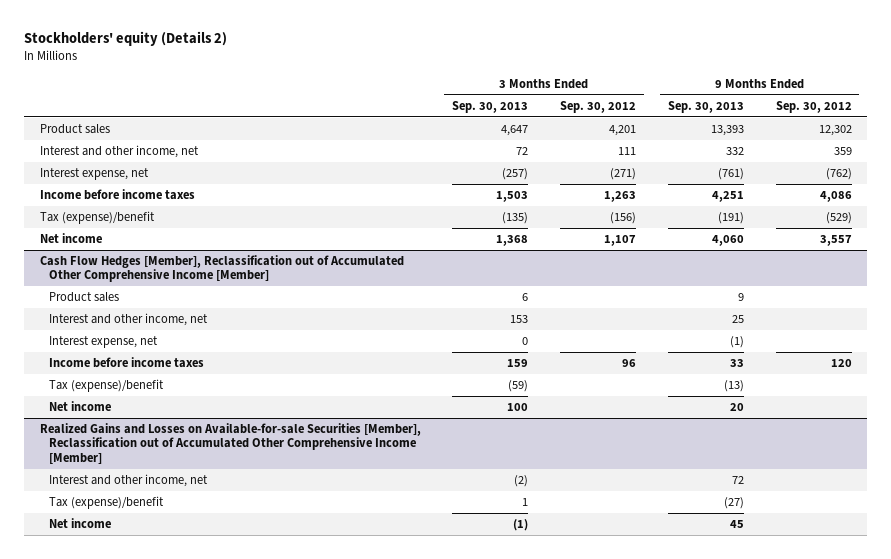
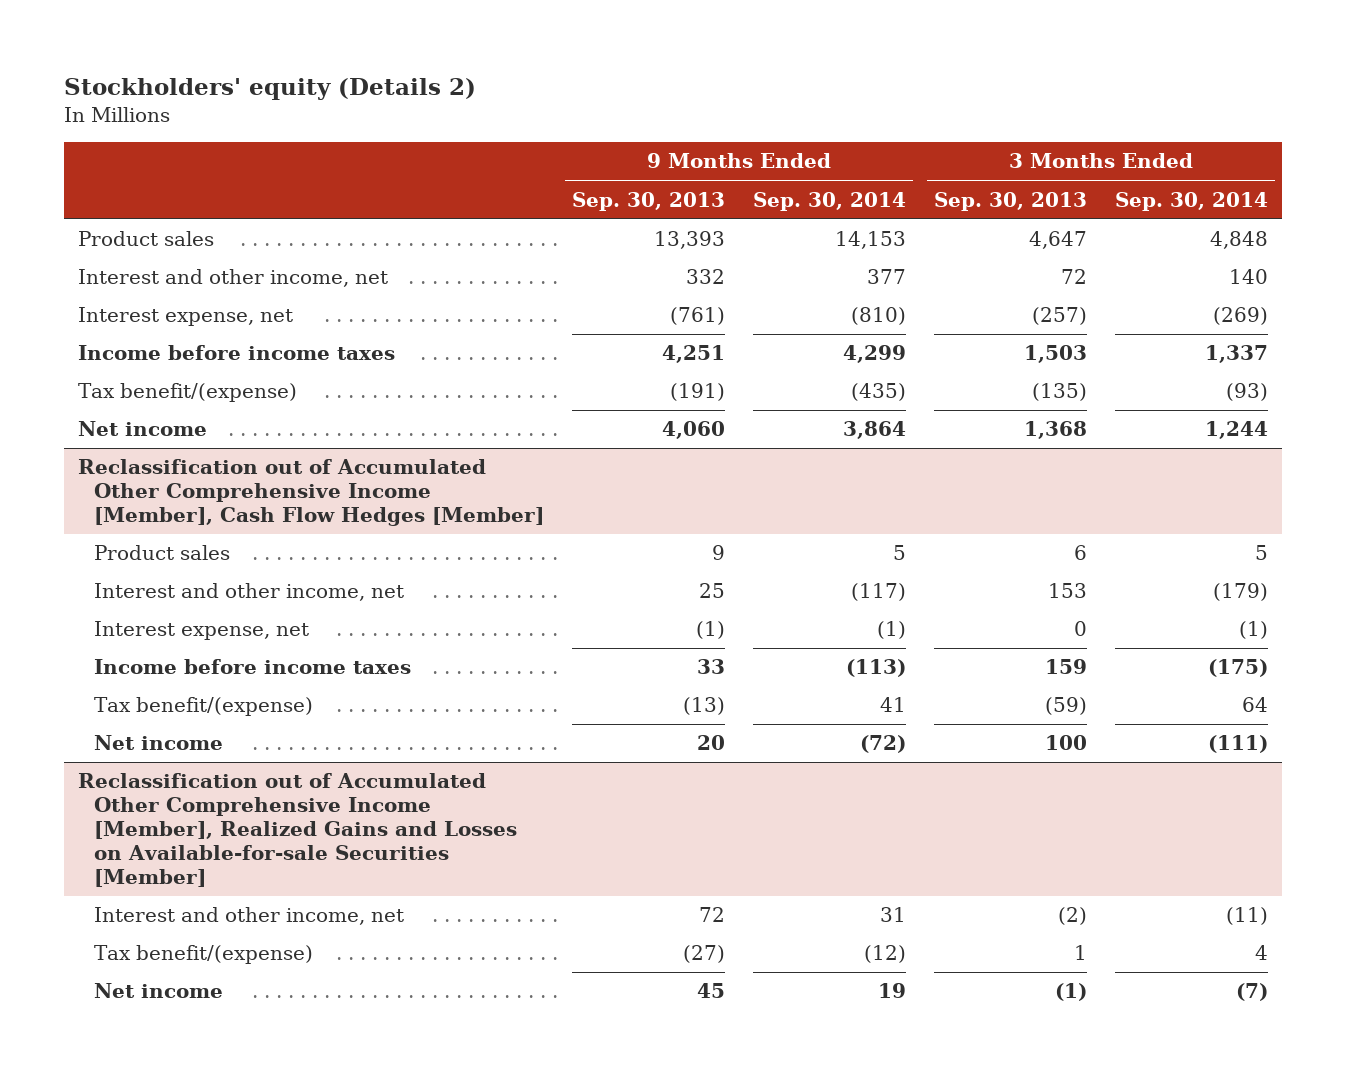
[560,100,637,113] Sep. 30, 2012 -> none
[775,100,852,113] Sep. 30, 2012 -> none
none -> [753,191,907,211] Sep. 30, 2014
none -> [1115,191,1269,211] Sep. 30, 2014
[39,211,155,225] Tax (expense)/benefit -> [77,383,297,403] Tax benefit/(expense)
[39,255,404,283] Cash Flow Hedges [Member], Reclassification out of Accumulated Other Comprehensive Income [Member] -> [77,459,544,527] Reclassification out of Accumulated Other Comprehensive Income [Member], Cash Flow Hedges [Member]
[48,379,164,393] Tax (expense)/benefit -> [93,697,313,717] Tax benefit/(expense)
[39,423,421,464] Realized Gains and Losses on Available-for-sale Securities [Member], Reclassification out of Accumulated Other Comprehensive Income [Member] -> [77,773,517,887] Reclassification out of Accumulated Other Comprehensive Income [Member], Realized Gains and Losses on Available-for-sale Securities [Member]
[48,496,164,510] Tax (expense)/benefit -> [93,945,313,965] Tax benefit/(expense)

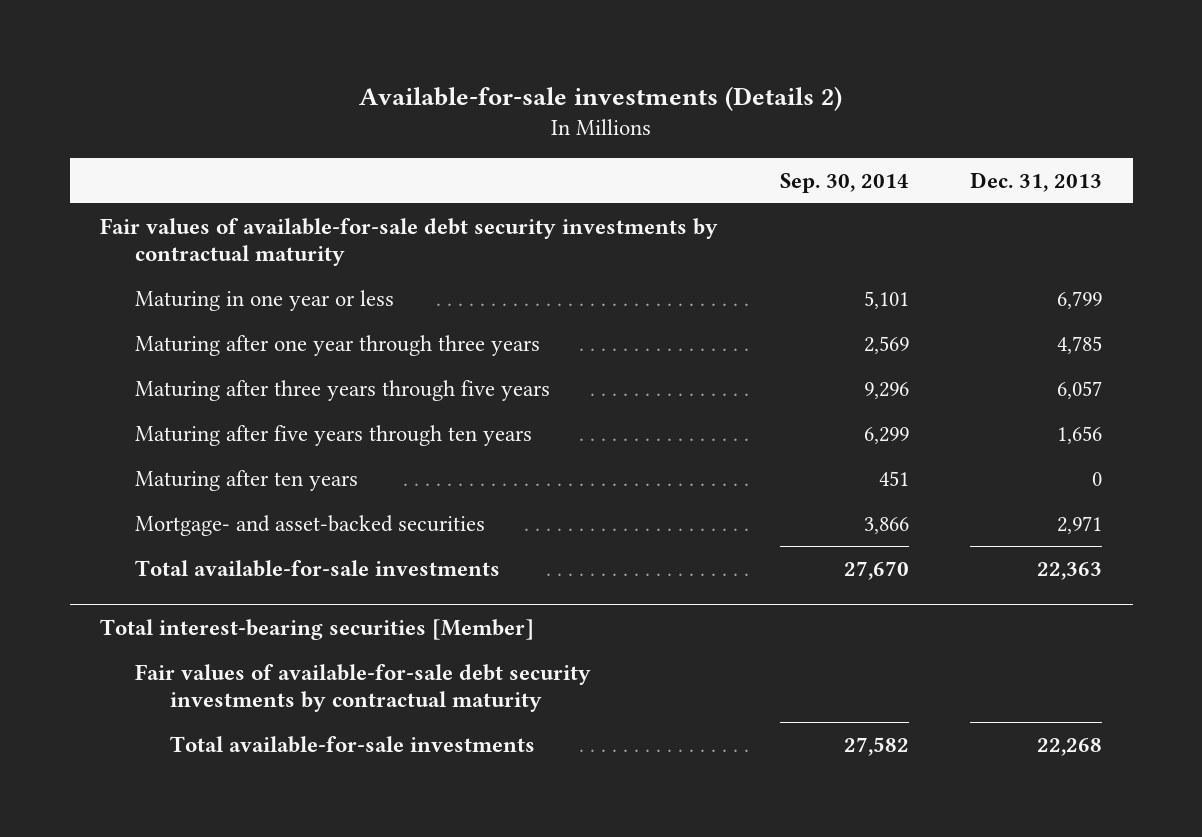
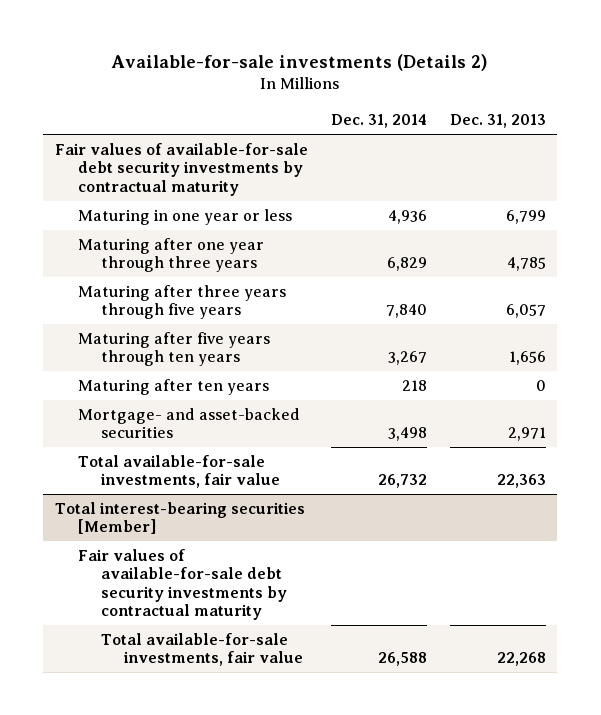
[779,172,909,193] Sep. 30, 2014 -> none
none -> [330,114,427,129] Dec. 31, 2014
[135,559,501,577] Total available-for-sale investments -> [77,455,280,489] Total available-for-sale investments, fair value
[170,735,536,753] Total available-for-sale investments -> [100,633,303,667] Total available-for-sale investments, fair value

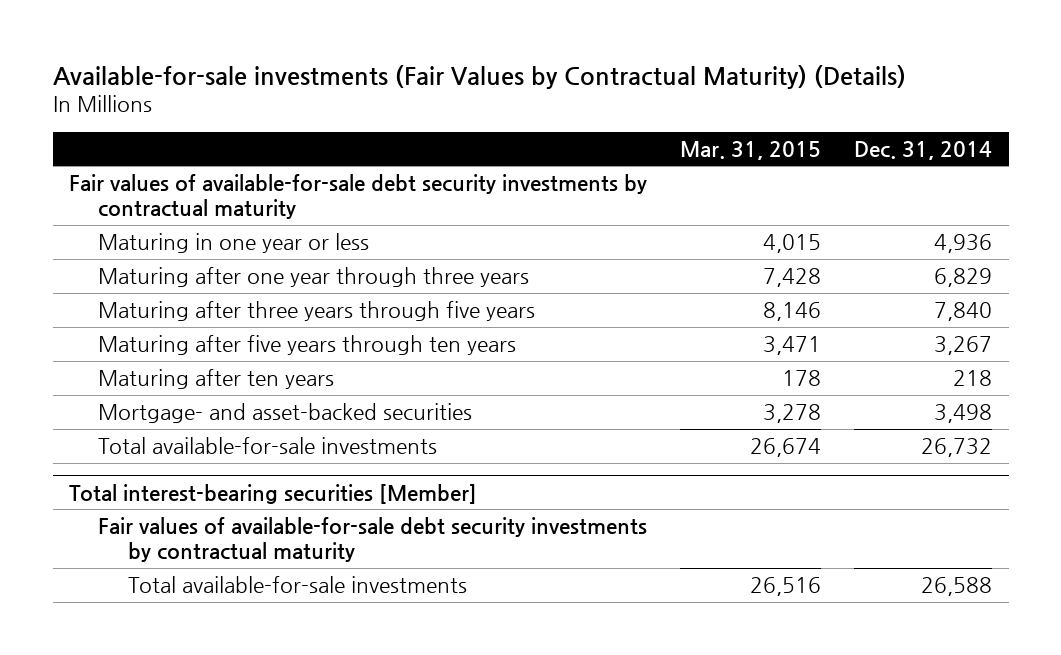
[111,53,489,71] Available-for-sale investments (Details 2) -> [52,65,906,90] Available-for-sale investments (Fair Values by Contractual Maturity) (Details)
[449,114,546,129] Dec. 31, 2013 -> none
none -> [680,140,822,160] Mar. 31, 2015
[77,455,280,489] Total available-for-sale investments, fair value -> [98,436,438,454] Total available-for-sale investments
[100,633,303,667] Total available-for-sale investments, fair value -> [127,575,467,593] Total available-for-sale investments

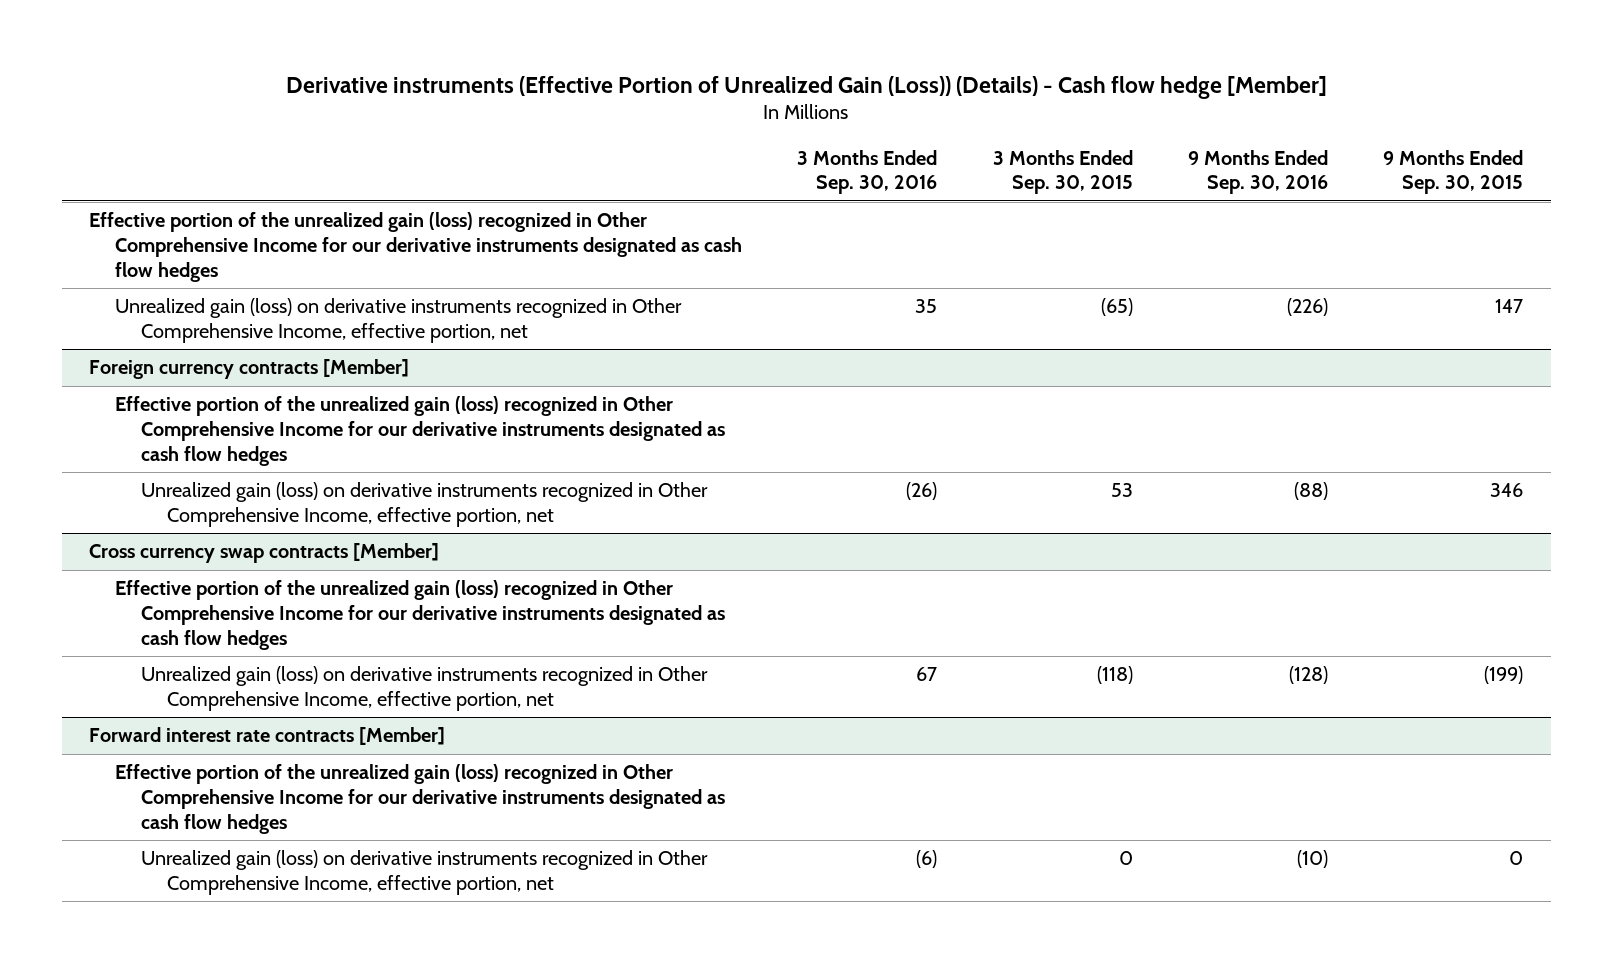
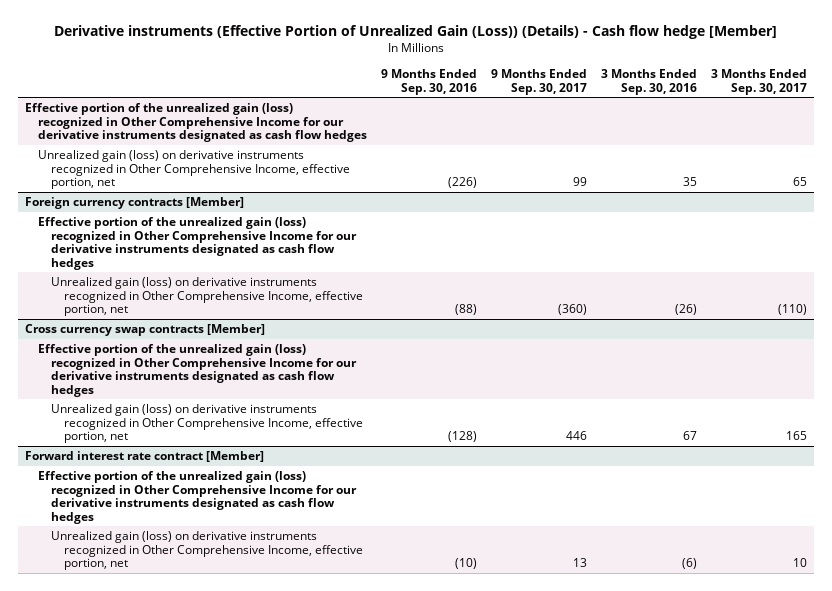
[992,149,1133,195] 3 Months Ended Sep. 30, 2015 -> none
[1383,149,1524,195] 9 Months Ended Sep. 30, 2015 -> none
none -> [491,69,588,95] 9 Months Ended Sep. 30, 2017
none -> [711,69,808,95] 3 Months Ended Sep. 30, 2017
[89,727,446,746] Forward interest rate contracts [Member] -> [25,451,265,463] Forward interest rate contract [Member]

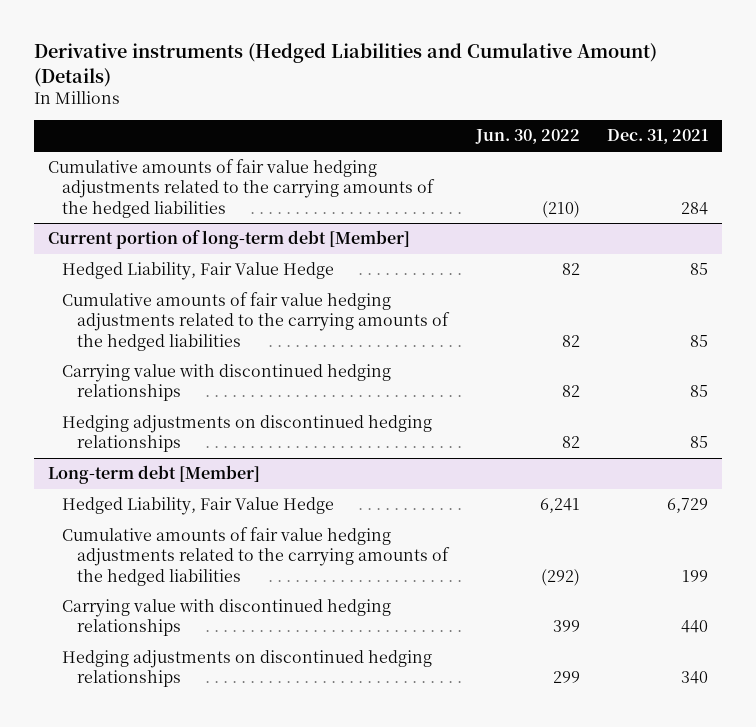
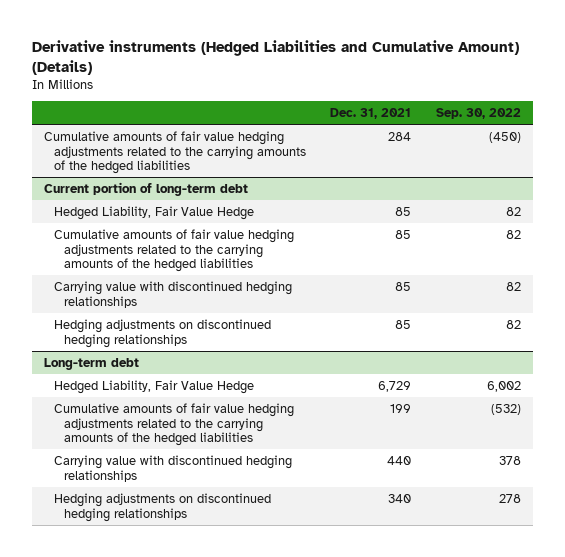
[474,129,580,145] Jun. 30, 2022 -> none
none -> [435,108,521,120] Sep. 30, 2022
[47,230,410,250] Current portion of long-term debt [Member] -> [44,181,249,196] Current portion of long-term debt
[47,465,260,485] Long-term debt [Member] -> [44,357,140,370] Long-term debt

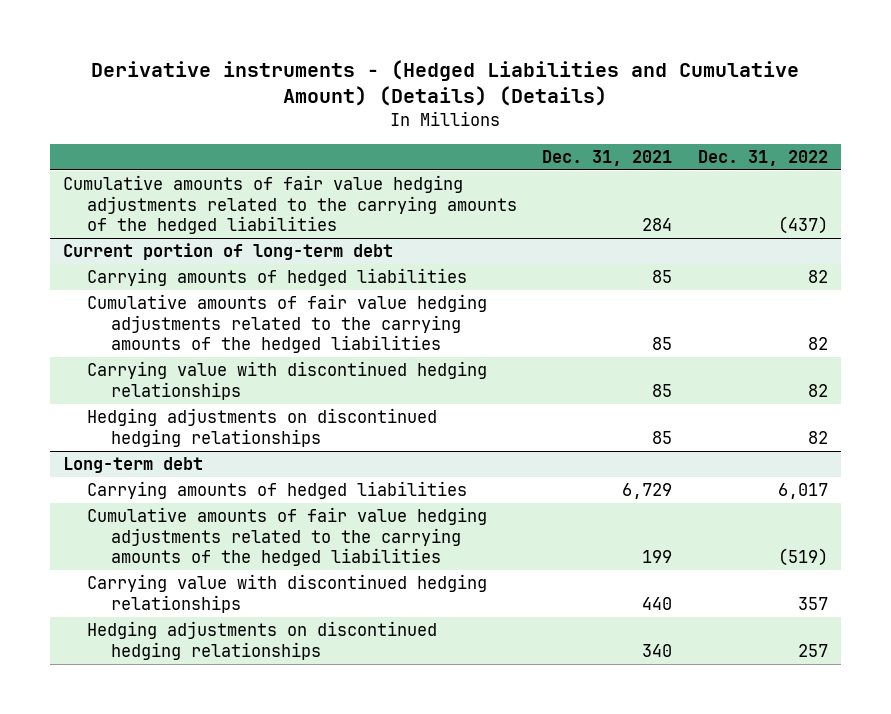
[32,39,520,75] Derivative instruments (Hedged Liabilities and Cumulative Amount) (Details) -> [91,59,800,107] Derivative instruments - (Hedged Liabilities and Cumulative Amount) (Details) (Details)
[435,108,521,120] Sep. 30, 2022 -> none
none -> [698,149,829,166] Dec. 31, 2022
[53,205,254,220] Hedged Liability, Fair Value Hedge -> [86,268,467,287] Carrying amounts of hedged liabilities
[53,379,254,394] Hedged Liability, Fair Value Hedge -> [86,481,467,500] Carrying amounts of hedged liabilities

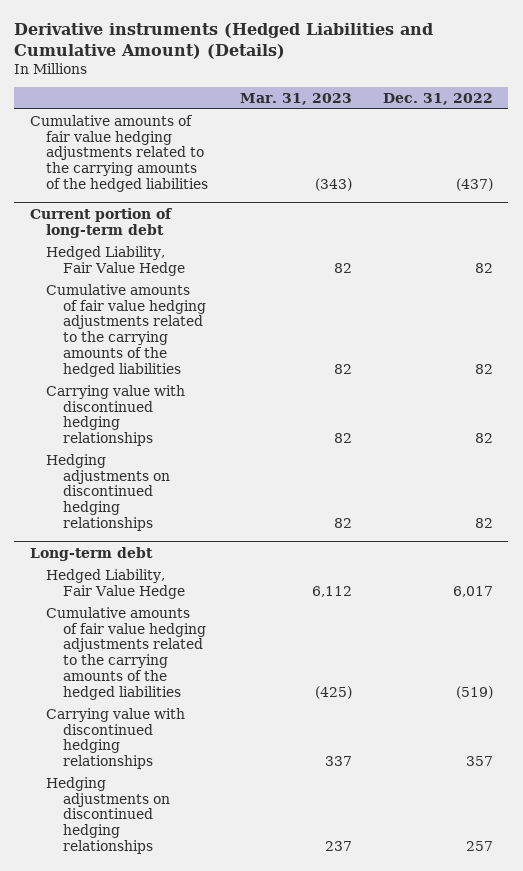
[91,59,800,107] Derivative instruments - (Hedged Liabilities and Cumulative Amount) (Details) (Details) -> [14,23,434,59] Derivative instruments (Hedged Liabilities and Cumulative Amount) (Details)
[542,149,673,166] Dec. 31, 2021 -> none
none -> [239,92,352,105] Mar. 31, 2023
[86,268,467,287] Carrying amounts of hedged liabilities -> [46,245,185,276] Hedged Liability, Fair Value Hedge
[86,481,467,500] Carrying amounts of hedged liabilities -> [46,568,185,599] Hedged Liability, Fair Value Hedge

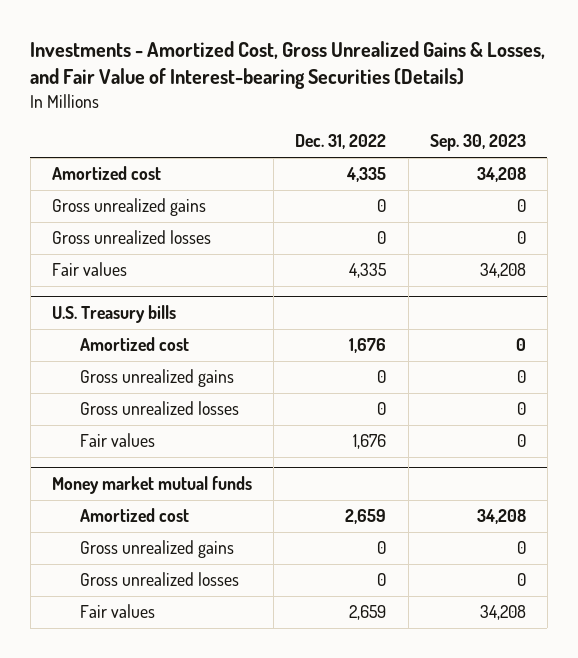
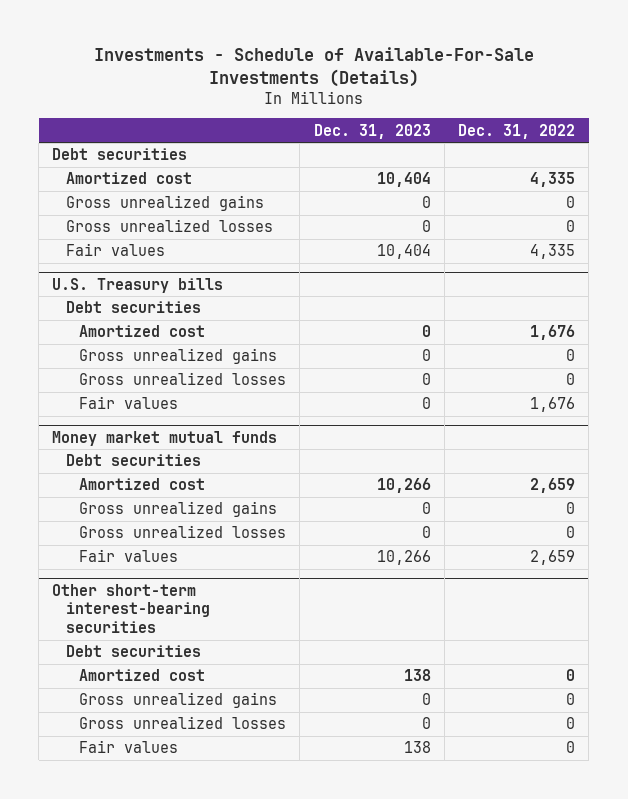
[30,41,546,90] Investments - Amortized Cost, Gross Unrealized Gains & Losses, and Fair Value of Interest-bearing Securities (Details) -> [93,47,534,87] Investments - Schedule of Available-For-Sale Investments (Details)
[429,134,526,152] Sep. 30, 2023 -> none
none -> [313,123,431,139] Dec. 31, 2023
none -> [52,148,188,161] Debt securities
none -> [65,301,201,314] Debt securities
none -> [65,454,201,467] Debt securities
none -> [52,583,210,634] Other short-term interest-bearing securities
none -> [65,645,201,658] Debt securities
none -> [79,669,206,682] Amortized cost
none -> [79,692,278,709] Gross unrealized gains
none -> [79,716,287,730] Gross unrealized losses
none -> [79,740,179,754] Fair values

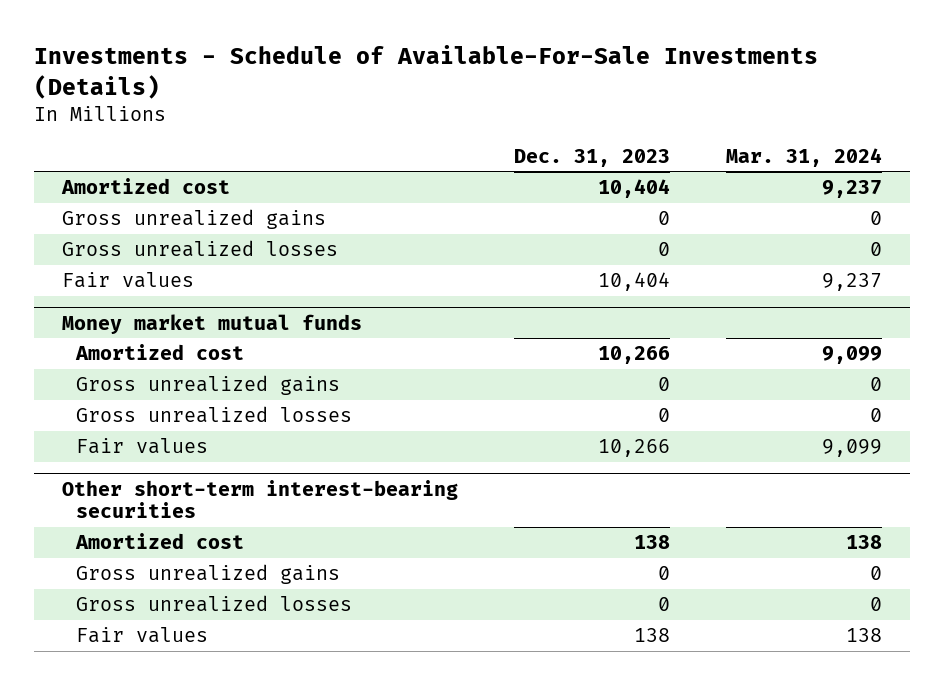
[458,123,576,139] Dec. 31, 2022 -> none
none -> [726,147,883,167] Mar. 31, 2024
[52,148,188,161] Debt securities -> none
[52,277,224,293] U.S. Treasury bills -> none
[65,301,201,314] Debt securities -> none
[79,325,206,338] Amortized cost -> none
[79,348,278,365] Gross unrealized gains -> none
[79,372,287,386] Gross unrealized losses -> none
[79,396,179,410] Fair values -> none
[65,454,201,467] Debt securities -> none
[65,645,201,658] Debt securities -> none

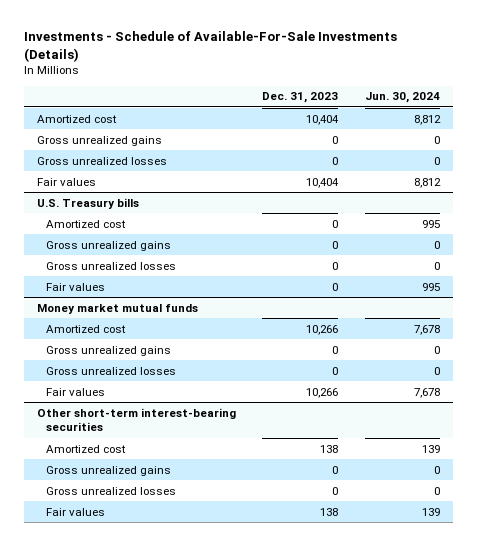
[726,147,883,167] Mar. 31, 2024 -> none
none -> [364,92,440,104] Jun. 30, 2024
none -> [36,197,139,209] U.S. Treasury bills
none -> [46,219,127,228] Amortized cost
none -> [46,240,172,251] Gross unrealized gains
none -> [46,261,177,270] Gross unrealized losses
none -> [46,282,106,291] Fair values

